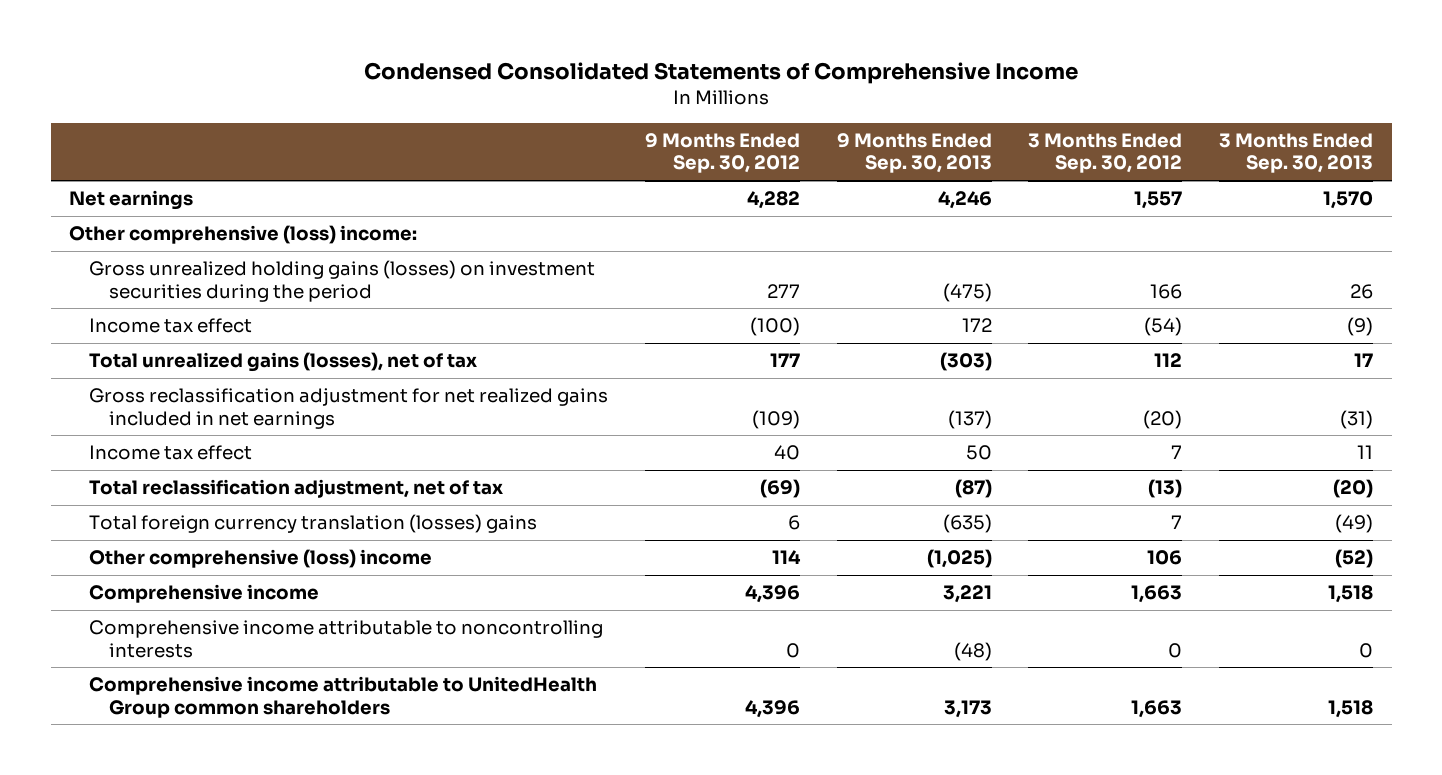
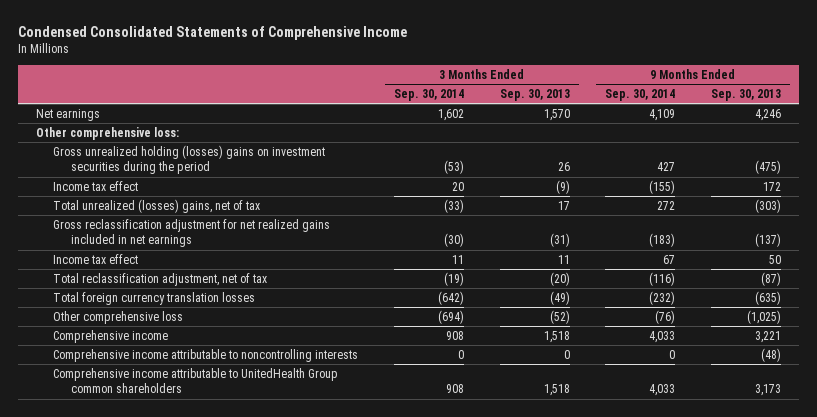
[644,132,800,174] 9 Months Ended Sep. 30, 2012 -> none
[1028,132,1183,174] 3 Months Ended Sep. 30, 2012 -> none
none -> [393,89,464,102] Sep. 30, 2014
none -> [605,89,676,102] Sep. 30, 2014
[68,225,417,245] Other comprehensive (loss) income: -> [35,126,179,140] Other comprehensive loss:
[88,260,595,302] Gross unrealized holding gains (losses) on investment securities during the period -> [53,144,326,175] Gross unrealized holding (losses) gains on investment securities during the period
[88,352,477,373] Total unrealized gains (losses), net of tax -> [53,198,261,213] Total unrealized (losses) gains, net of tax
[88,514,537,534] Total foreign currency translation (losses) gains -> [53,291,256,305] Total foreign currency translation losses
[88,549,432,569] Other comprehensive (loss) income -> [53,310,184,324] Other comprehensive loss

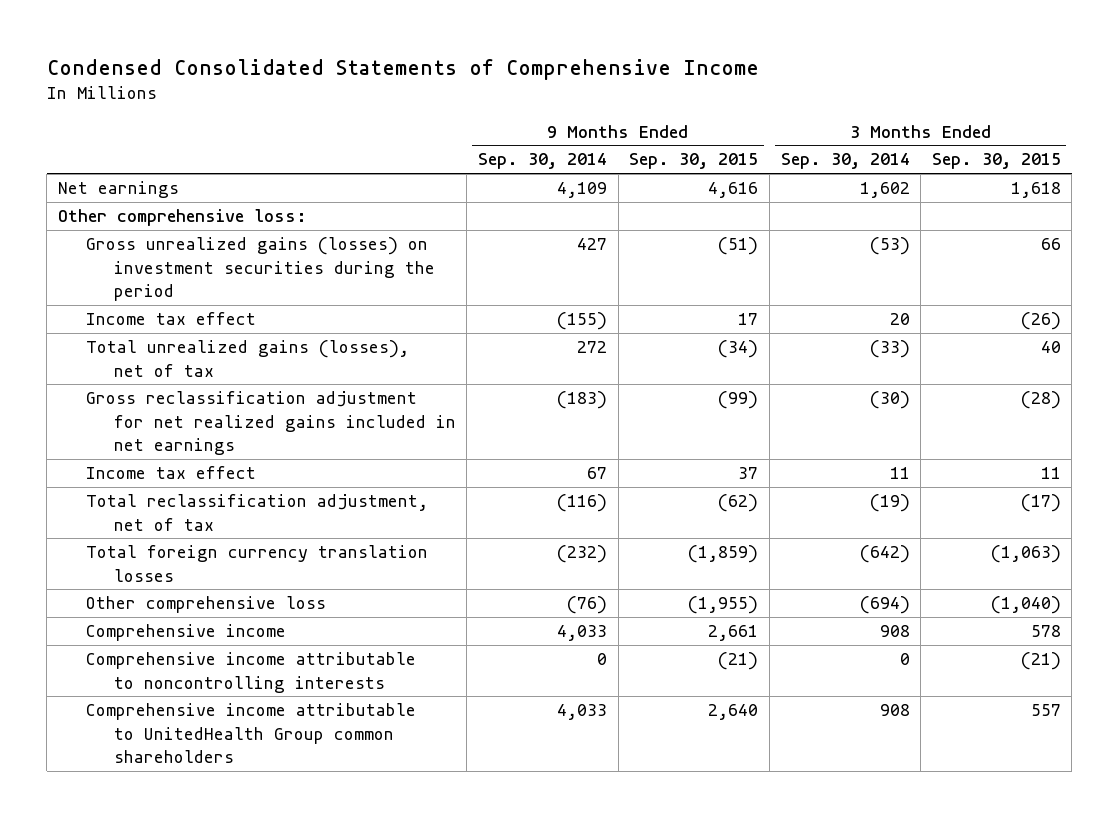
[499,89,570,102] Sep. 30, 2013 -> none
[711,89,782,102] Sep. 30, 2013 -> none
none -> [629,153,759,170] Sep. 30, 2015
none -> [931,153,1061,170] Sep. 30, 2015
[53,144,326,175] Gross unrealized holding (losses) gains on investment securities during the period -> [85,237,435,301] Gross unrealized gains (losses) on investment securities during the period
[53,198,261,213] Total unrealized (losses) gains, net of tax -> [85,340,409,377] Total unrealized gains (losses), net of tax

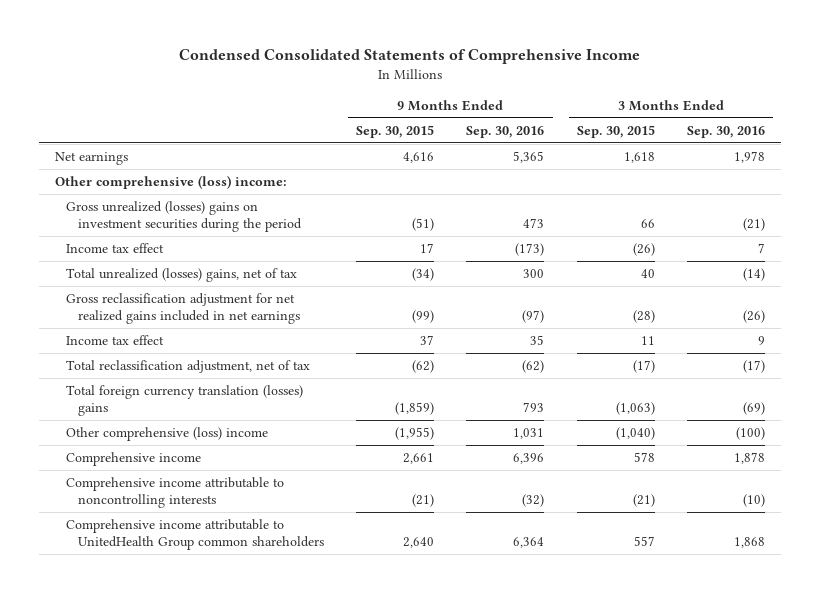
[478,153,608,170] Sep. 30, 2014 -> none
[780,153,910,170] Sep. 30, 2014 -> none
none -> [466,125,545,138] Sep. 30, 2016
none -> [687,125,766,138] Sep. 30, 2016
[57,209,307,227] Other comprehensive loss: -> [54,175,287,190] Other comprehensive (loss) income:
[85,237,435,301] Gross unrealized gains (losses) on investment securities during the period -> [66,201,302,232] Gross unrealized (losses) gains on investment securities during the period
[85,340,409,377] Total unrealized gains (losses), net of tax -> [66,268,298,283] Total unrealized (losses) gains, net of tax
[85,545,428,582] Total foreign currency translation losses -> [66,385,304,416] Total foreign currency translation (losses) gains
[85,596,326,614] Other comprehensive loss -> [66,427,269,442] Other comprehensive (loss) income

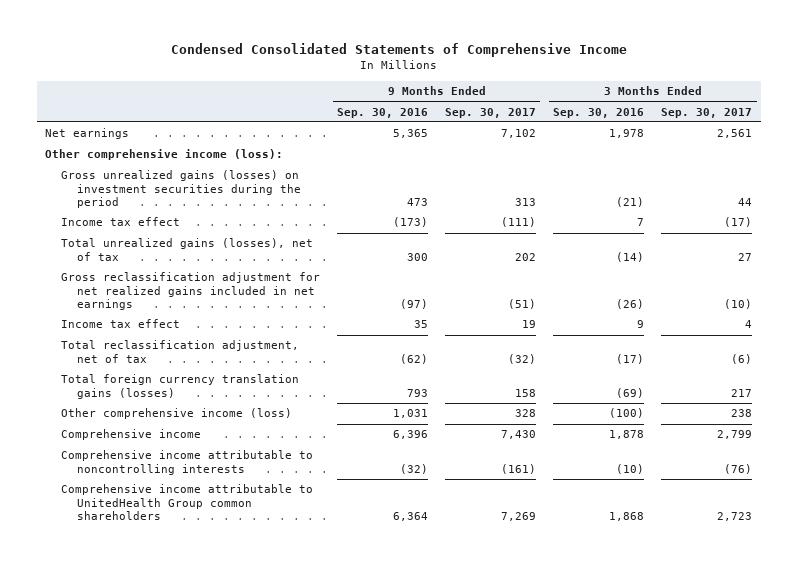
[356,124,435,138] Sep. 30, 2015 -> none
[576,124,655,138] Sep. 30, 2015 -> none
none -> [445,107,537,118] Sep. 30, 2017
none -> [661,107,753,118] Sep. 30, 2017
[54,175,287,190] Other comprehensive (loss) income: -> [45,149,284,161] Other comprehensive income (loss):
[66,201,302,232] Gross unrealized (losses) gains on investment securities during the period -> [60,170,301,209] Gross unrealized gains (losses) on investment securities during the period
[66,268,298,283] Total unrealized (losses) gains, net of tax -> [60,238,313,261] Total unrealized gains (losses), net of tax
[66,385,304,416] Total foreign currency translation (losses) gains -> [60,374,299,399] Total foreign currency translation gains (losses)
[66,427,269,442] Other comprehensive (loss) income -> [60,408,292,420] Other comprehensive income (loss)

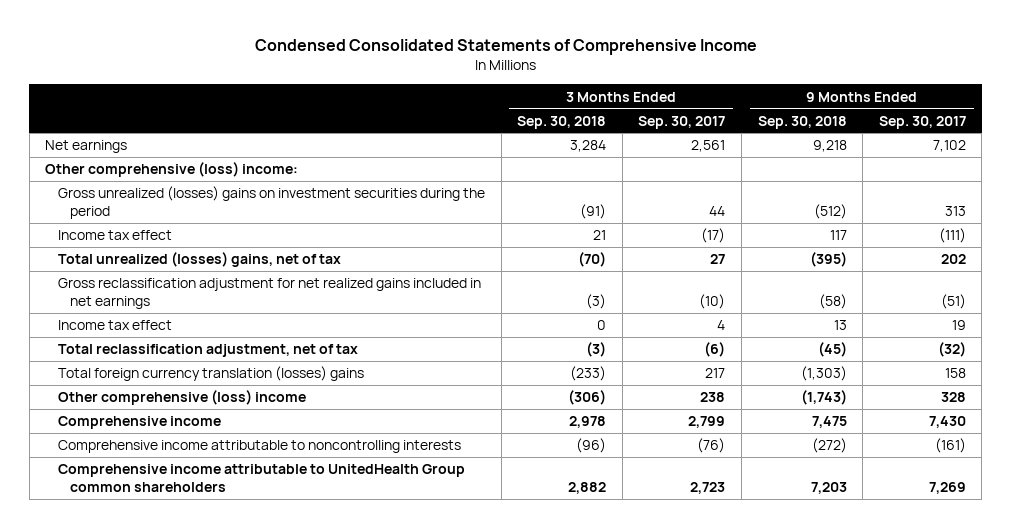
[337,107,429,118] Sep. 30, 2016 -> none
[553,107,645,118] Sep. 30, 2016 -> none
none -> [517,115,607,129] Sep. 30, 2018
none -> [757,115,847,129] Sep. 30, 2018
[45,149,284,161] Other comprehensive income (loss): -> [45,162,299,178] Other comprehensive (loss) income:
[60,170,301,209] Gross unrealized gains (losses) on investment securities during the period -> [57,186,485,220] Gross unrealized (losses) gains on investment securities during the period
[60,238,313,261] Total unrealized gains (losses), net of tax -> [57,252,341,268] Total unrealized (losses) gains, net of tax
[60,374,299,399] Total foreign currency translation gains (losses) -> [57,366,364,382] Total foreign currency translation (losses) gains
[60,408,292,420] Other comprehensive income (loss) -> [57,390,306,406] Other comprehensive (loss) income

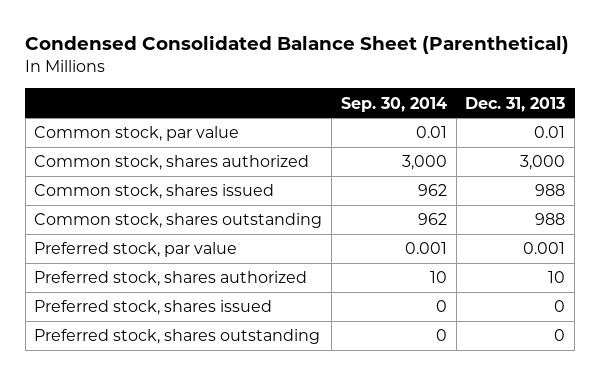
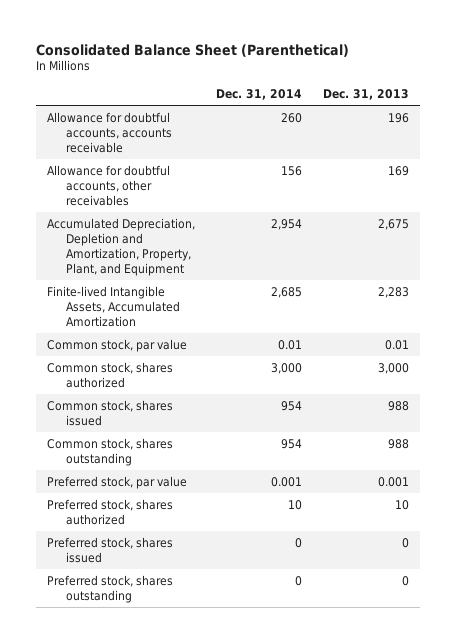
[25,35,570,55] Condensed Consolidated Balance Sheet (Parenthetical) -> [36,43,350,57] Consolidated Balance Sheet (Parenthetical)
[340,96,447,112] Sep. 30, 2014 -> none
none -> [216,88,303,100] Dec. 31, 2014
none -> [47,111,172,154] Allowance for doubtful accounts, accounts receivable
none -> [47,164,171,207] Allowance for doubtful accounts, other receivables
none -> [47,217,196,277] Accumulated Depreciation, Depletion and Amortization, Property, Plant, and Equipment
none -> [47,285,180,328] Finite-lived Intangible Assets, Accumulated Amortization

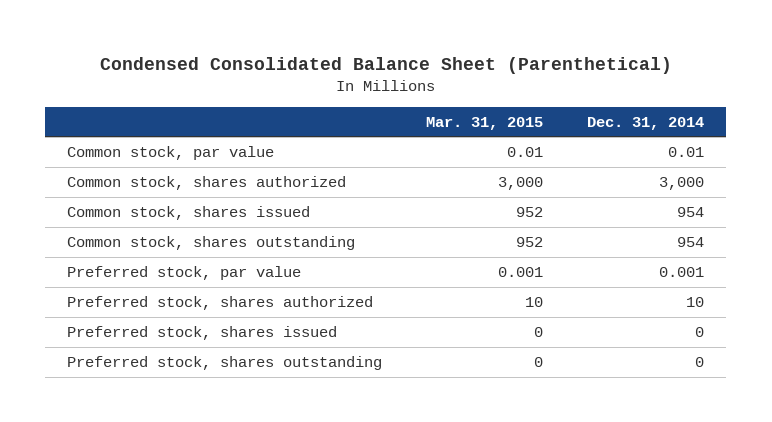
[36,43,350,57] Consolidated Balance Sheet (Parenthetical) -> [99,56,672,74] Condensed Consolidated Balance Sheet (Parenthetical)
[323,88,410,100] Dec. 31, 2013 -> none
none -> [426,116,544,130] Mar. 31, 2015
[47,111,172,154] Allowance for doubtful accounts, accounts receivable -> none
[47,164,171,207] Allowance for doubtful accounts, other receivables -> none
[47,217,196,277] Accumulated Depreciation, Depletion and Amortization, Property, Plant, and Equipment -> none
[47,285,180,328] Finite-lived Intangible Assets, Accumulated Amortization -> none

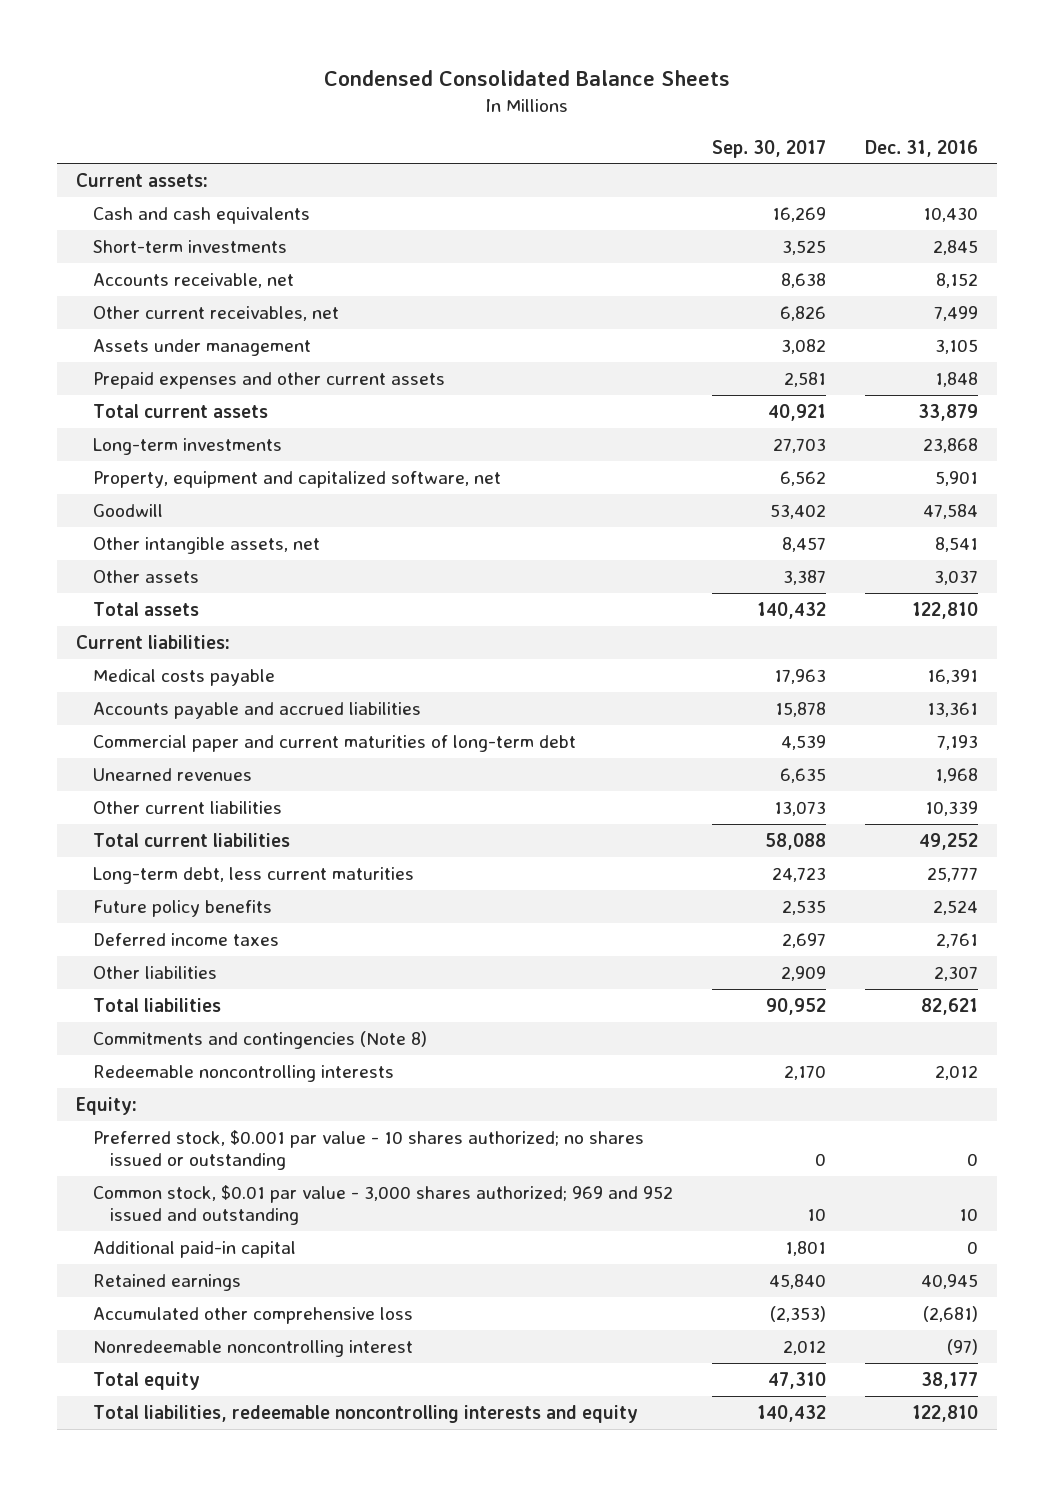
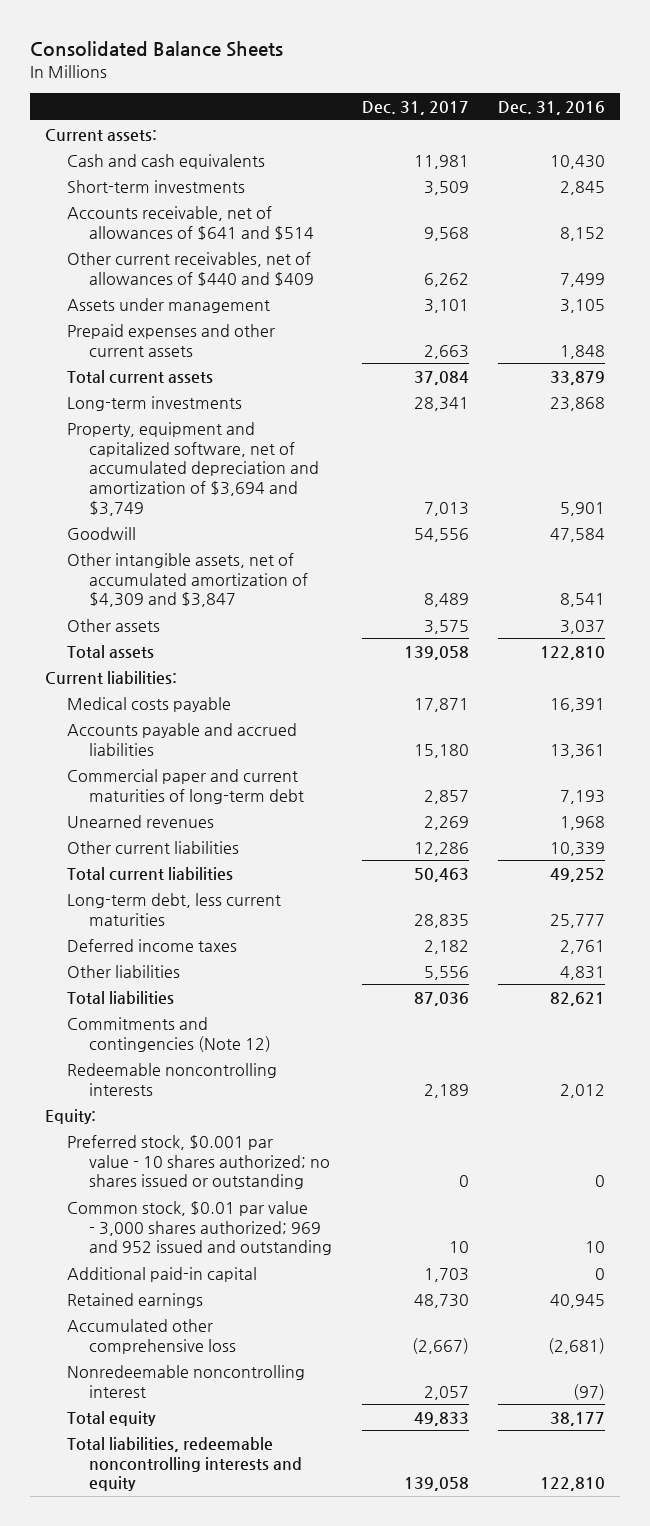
[323,70,730,87] Condensed Consolidated Balance Sheets -> [29,41,283,58] Consolidated Balance Sheets
[711,139,826,158] Sep. 30, 2017 -> none
none -> [361,101,469,116] Dec. 31, 2017
[93,272,295,288] Accounts receivable, net -> [67,205,315,240] Accounts receivable, net of allowances of $641 and $514
[93,305,340,321] Other current receivables, net -> [67,251,315,286] Other current receivables, net of allowances of $440 and $409
[93,470,502,488] Property, equipment and capitalized software, net -> [67,421,320,516] Property, equipment and capitalized software, net of accumulated depreciation and amortization of $3,694 and $3,749
[93,536,321,554] Other intangible assets, net -> [67,552,309,608] Other intangible assets, net of accumulated amortization of $4,309 and $3,847
[93,899,273,917] Future policy benefits -> none
[933,965,978,981] 2,307 -> [560,965,606,980] 4,831
[93,1030,428,1049] Commitments and contingencies (Note 8) -> [67,1016,272,1052] Commitments and contingencies (Note 12)

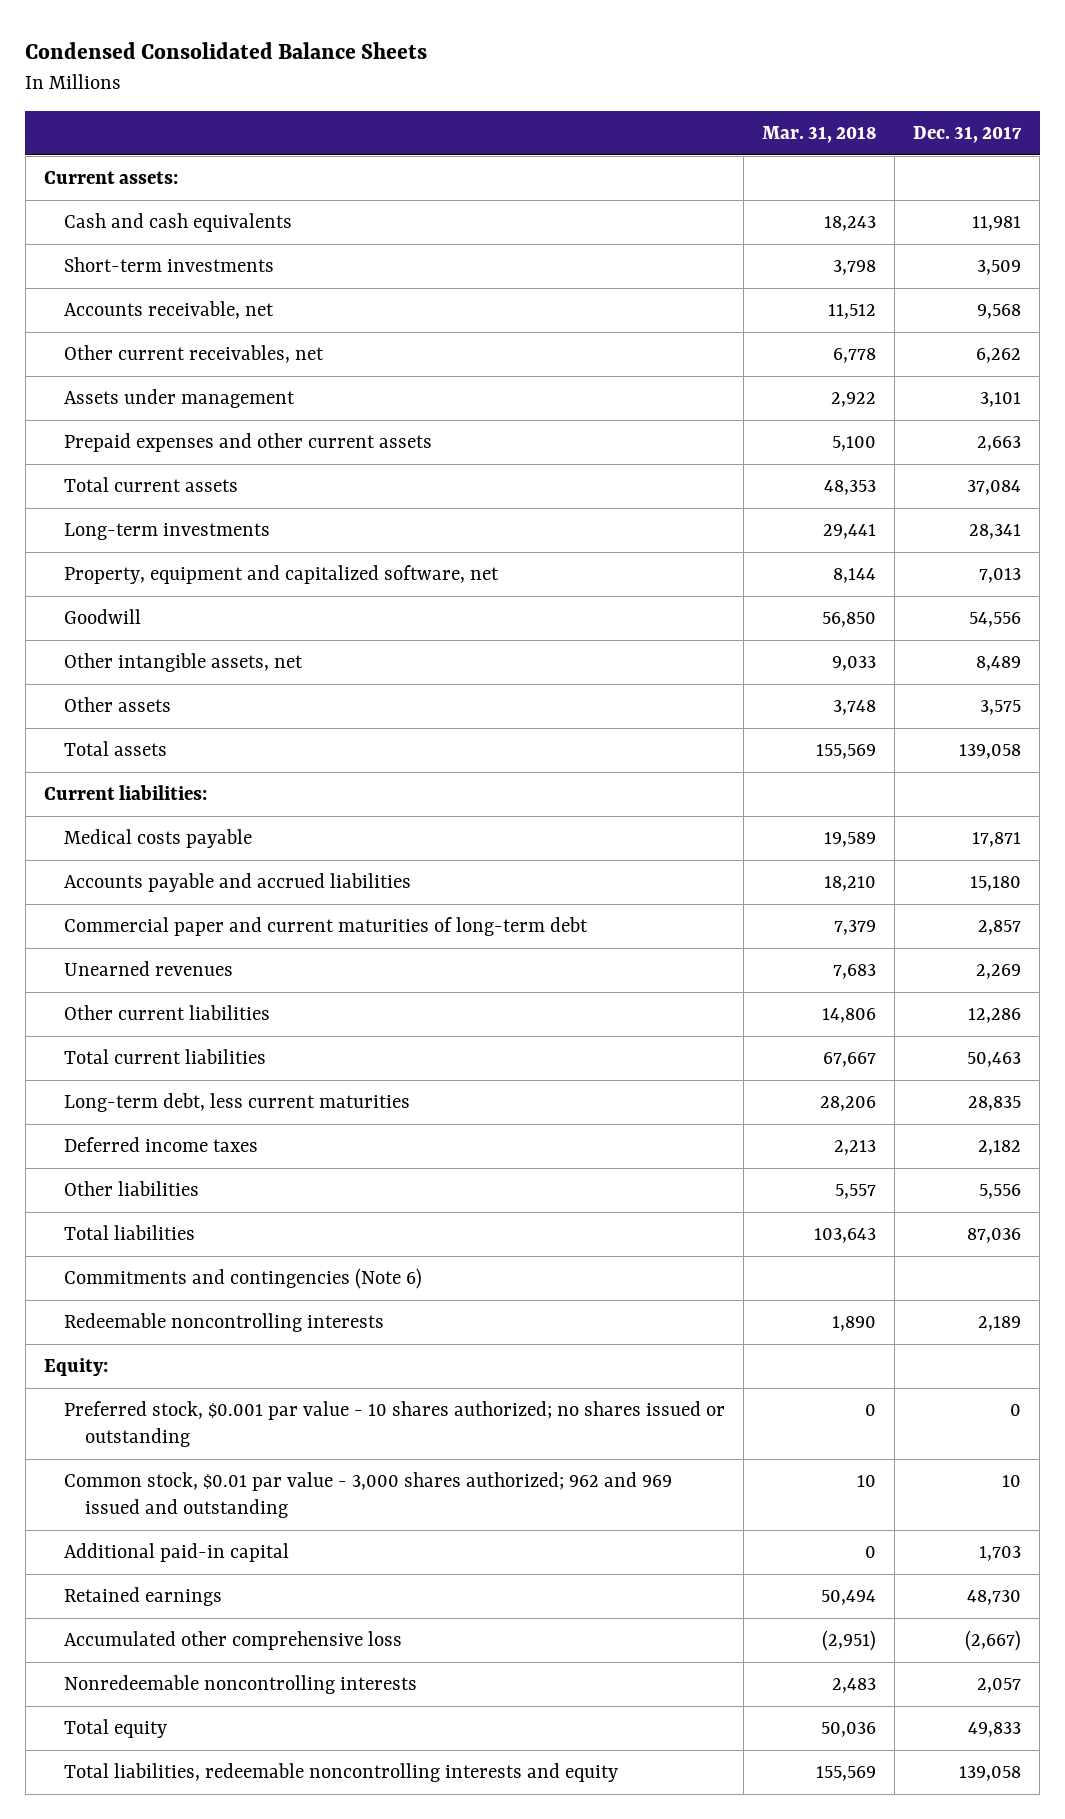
[29,41,283,58] Consolidated Balance Sheets -> [25,42,428,60] Condensed Consolidated Balance Sheets
[498,101,606,116] Dec. 31, 2016 -> none
none -> [762,125,877,143] Mar. 31, 2018
[67,205,315,240] Accounts receivable, net of allowances of $641 and $514 -> [64,301,275,320] Accounts receivable, net
[67,251,315,286] Other current receivables, net of allowances of $440 and $409 -> [64,345,325,364] Other current receivables, net
[67,421,320,516] Property, equipment and capitalized software, net of accumulated depreciation and amortization of $3,694 and $3,749 -> [64,565,500,585] Property, equipment and capitalized software, net
[67,552,309,608] Other intangible assets, net of accumulated amortization of $4,309 and $3,847 -> [64,653,304,673] Other intangible assets, net
[67,1016,272,1052] Commitments and contingencies (Note 12) -> [64,1268,423,1290] Commitments and contingencies (Note 6)
[67,1200,333,1256] Common stock, $0.01 par value - 3,000 shares authorized; 969 and 952 issued and outstanding -> [64,1472,673,1519] Common stock, $0.01 par value - 3,000 shares authorized; 962 and 969 issued and outstanding
[67,1364,306,1398] Nonredeemable noncontrolling interest -> [64,1675,418,1695] Nonredeemable noncontrolling interests

